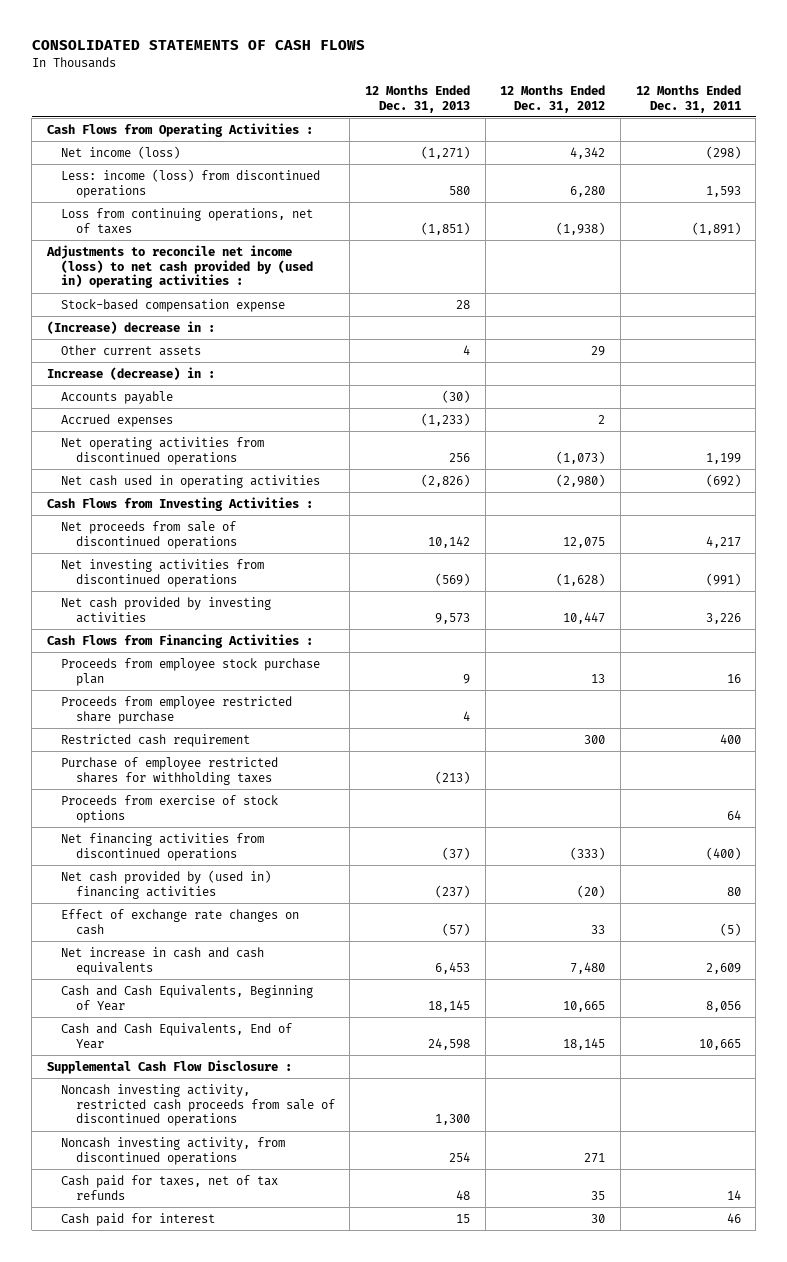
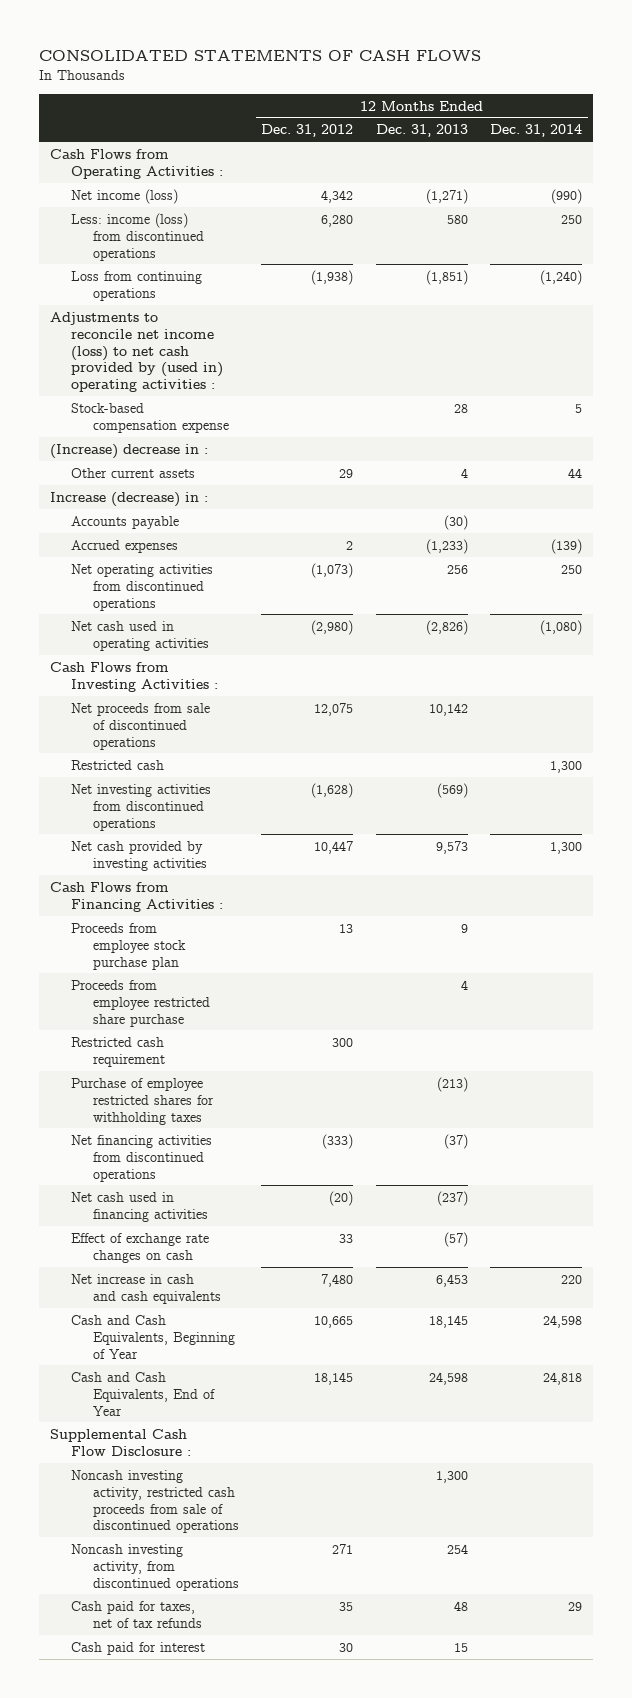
[635,84,741,113] 12 Months Ended Dec. 31, 2011 -> none
none -> [490,124,583,138] Dec. 31, 2014
[61,207,314,234] Loss from continuing operations, net of taxes -> [71,270,203,301] Loss from continuing operations
none -> [71,759,165,770] Restricted cash
[61,794,279,823] Proceeds from exercise of stock options -> none
[61,869,272,899] Net cash provided by (used in) financing activities -> [71,1191,208,1222] Net cash used in financing activities

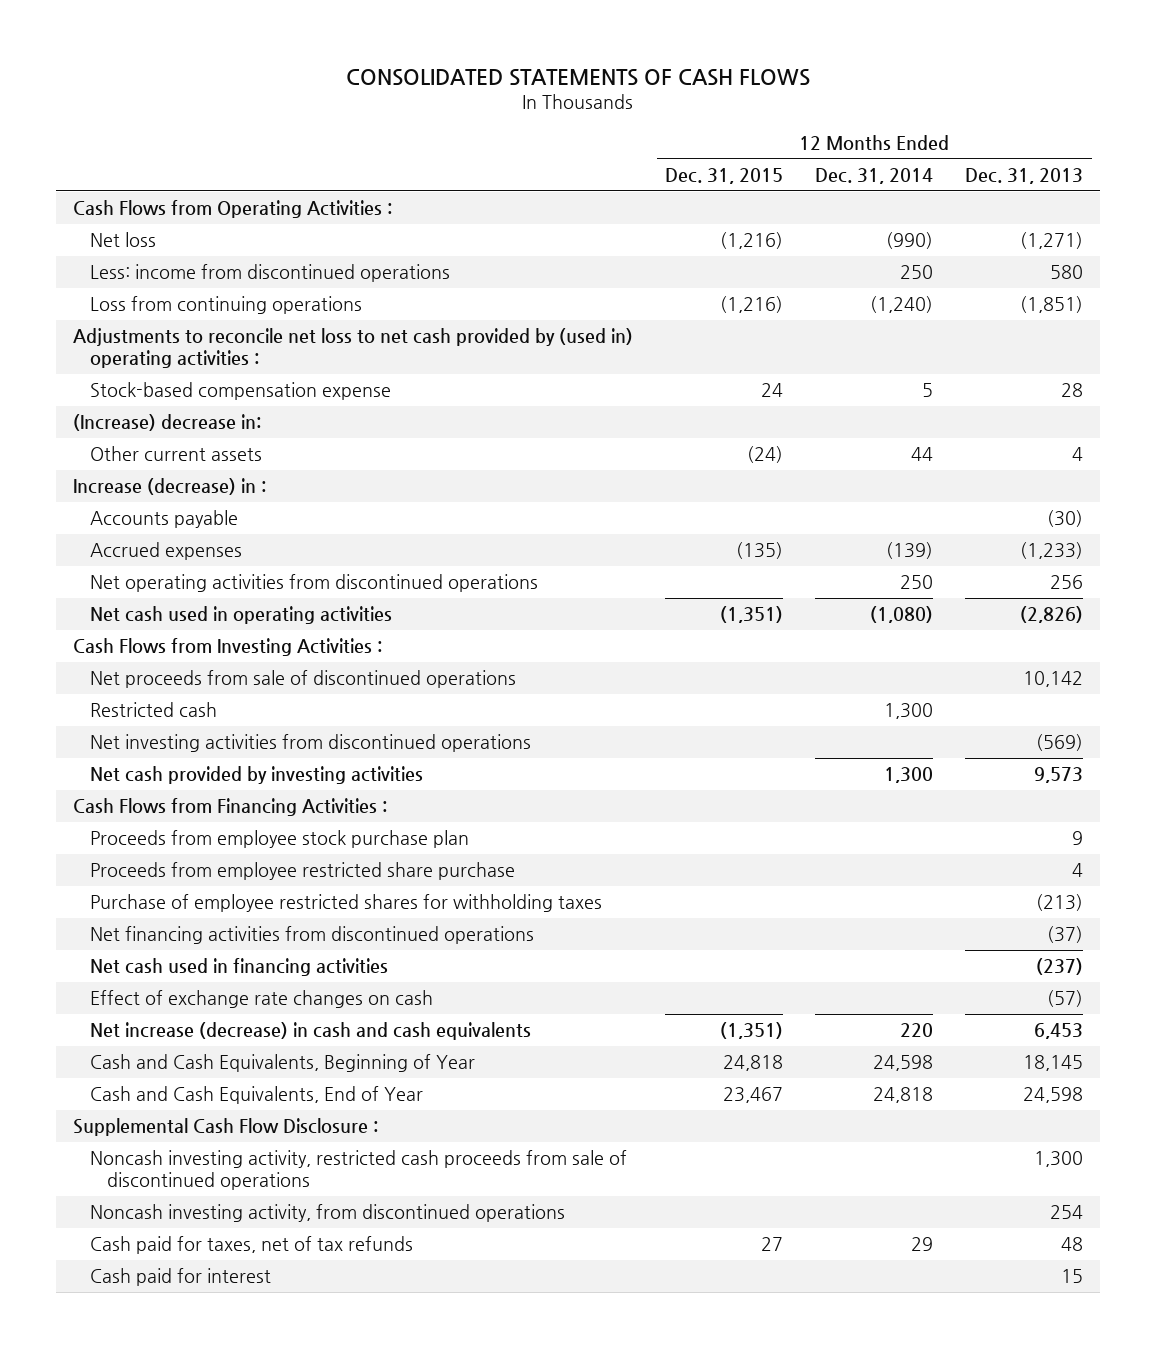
[261,124,354,138] Dec. 31, 2012 -> none
none -> [664,168,783,185] Dec. 31, 2015
[71,188,179,204] Net income (loss) -> [89,232,156,248] Net loss
[71,212,204,261] Less: income (loss) from discontinued operations -> [89,264,450,283] Less: income from discontinued operations
[50,311,224,393] Adjustments to reconcile net income (loss) to net cash provided by (used in) operating activities : -> [72,328,633,369] Adjustments to reconcile net loss to net cash provided by (used in) operating activities :
[50,443,209,459] (Increase) decrease in : -> [72,414,261,432] (Increase) decrease in:
[71,1036,165,1067] Restricted cash requirement -> none
[71,1273,221,1304] Net increase in cash and cash equivalents -> [89,1022,531,1041] Net increase (decrease) in cash and cash equivalents

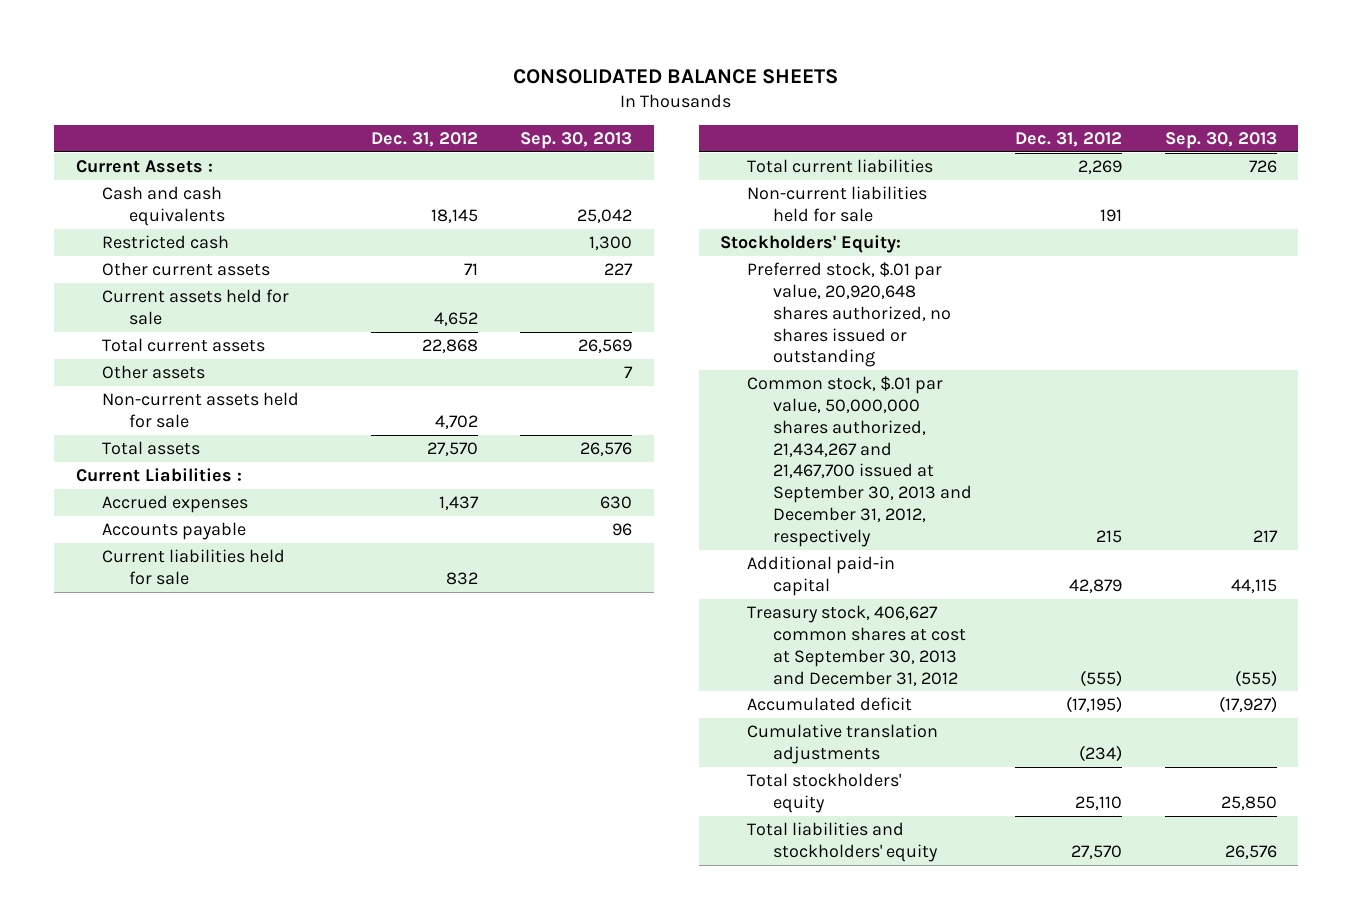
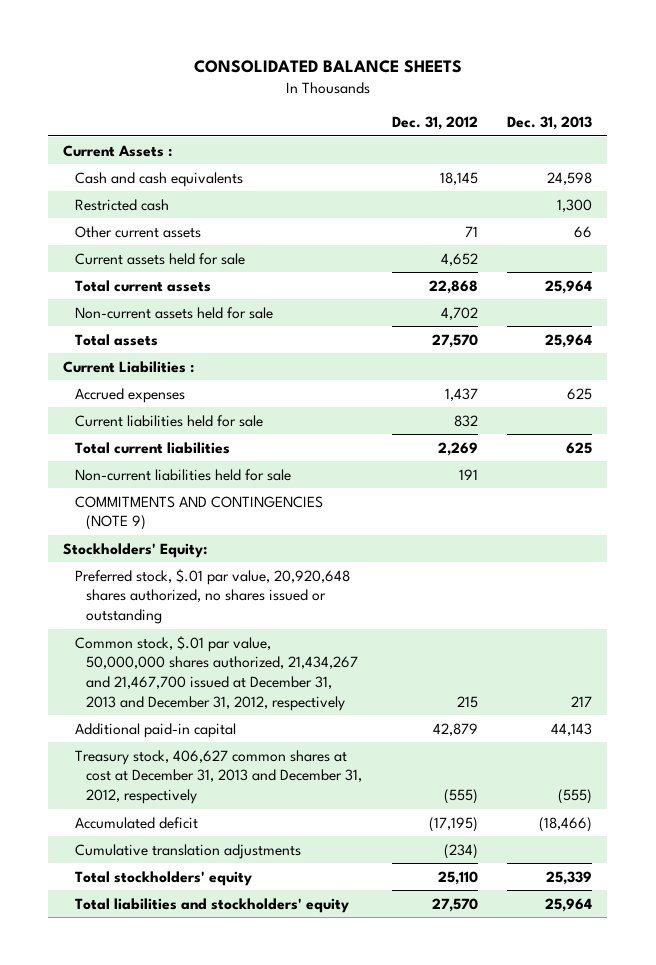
[520,132,633,150] Sep. 30, 2013 -> none
none -> [507,115,593,130] Dec. 31, 2013
[102,365,206,380] Other assets -> none
[102,522,247,541] Accounts payable -> none
none -> [74,495,323,531] COMMITMENTS AND CONTINGENCIES (NOTE 9)
[746,376,973,547] Common stock, $.01 par value, 50,000,000 shares authorized, 21,434,267 and 21,467,700 issued at September 30, 2013 and December 31, 2012, respectively -> [74,635,358,711] Common stock, $.01 par value, 50,000,000 shares authorized, 21,434,267 and 21,467,700 issued at December 31, 2013 and December 31, 2012, respectively
[746,605,967,686] Treasury stock, 406,627 common shares at cost at September 30, 2013 and December 31, 2012 -> [74,749,362,805] Treasury stock, 406,627 common shares at cost at December 31, 2013 and December 31, 2012, respectively

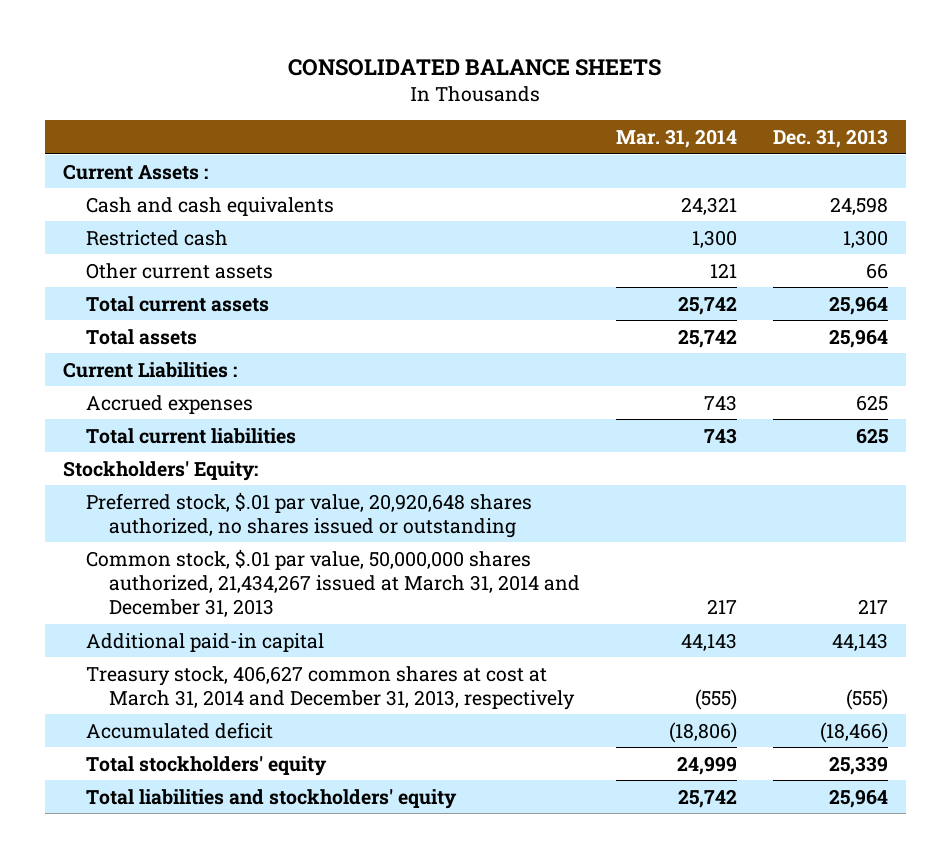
[391,115,478,130] Dec. 31, 2012 -> none
none -> [615,128,737,148] Mar. 31, 2014
[74,252,245,265] Current assets held for sale -> none
[74,306,273,319] Non-current assets held for sale -> none
[74,414,263,427] Current liabilities held for sale -> none
[74,468,291,481] Non-current liabilities held for sale -> none
[74,495,323,531] COMMITMENTS AND CONTINGENCIES (NOTE 9) -> none
[74,635,358,711] Common stock, $.01 par value, 50,000,000 shares authorized, 21,434,267 and 21,467,700 issued at December 31, 2013 and December 31, 2012, respectively -> [85,548,580,617] Common stock, $.01 par value, 50,000,000 shares authorized, 21,434,267 issued at March 31, 2014 and December 31, 2013
[74,749,362,805] Treasury stock, 406,627 common shares at cost at December 31, 2013 and December 31, 2012, respectively -> [85,665,575,710] Treasury stock, 406,627 common shares at cost at March 31, 2014 and December 31, 2013, respectively
[74,843,301,859] Cumulative translation adjustments -> none

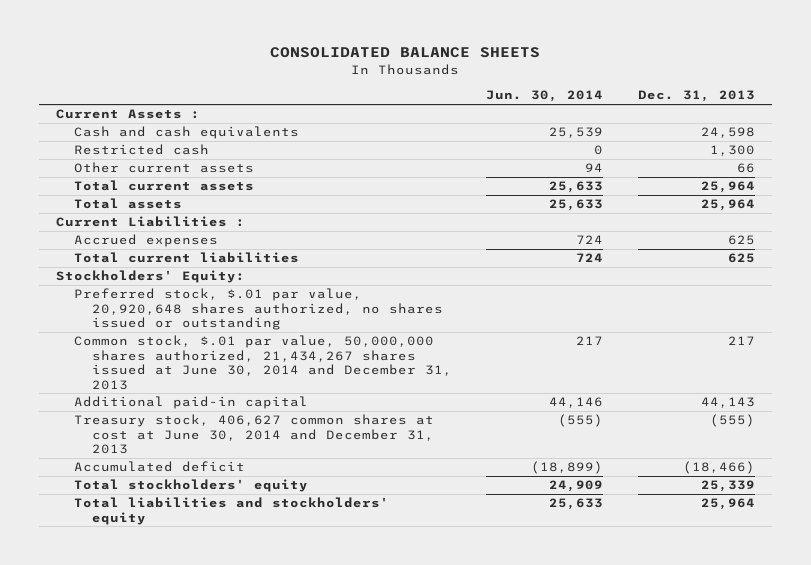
[615,128,737,148] Mar. 31, 2014 -> none
none -> [486,90,604,103] Jun. 30, 2014
[85,548,580,617] Common stock, $.01 par value, 50,000,000 shares authorized, 21,434,267 issued at March 31, 2014 and December 31, 2013 -> [73,335,452,390] Common stock, $.01 par value, 50,000,000 shares authorized, 21,434,267 shares issued at June 30, 2014 and December 31, 2013
[85,665,575,710] Treasury stock, 406,627 common shares at cost at March 31, 2014 and December 31, 2013, respectively -> [73,414,434,455] Treasury stock, 406,627 common shares at cost at June 30, 2014 and December 31, 2013

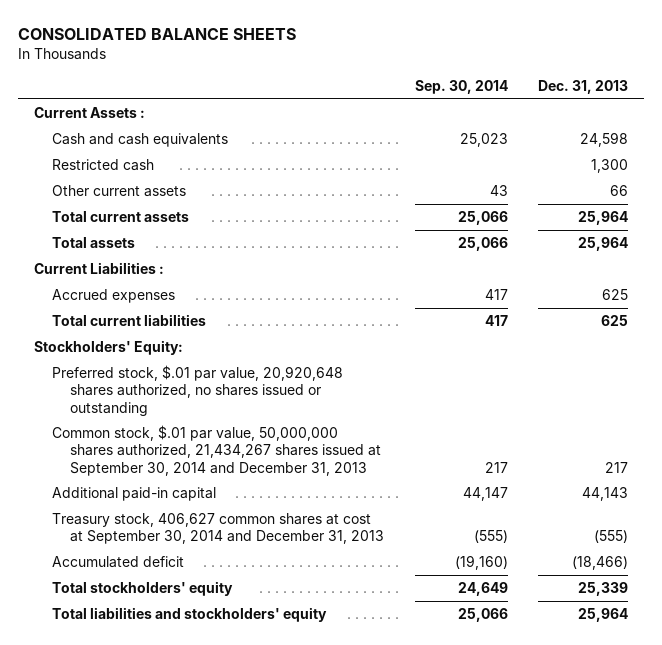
[486,90,604,103] Jun. 30, 2014 -> none
none -> [414,79,508,94] Sep. 30, 2014
[73,335,452,390] Common stock, $.01 par value, 50,000,000 shares authorized, 21,434,267 shares issued at June 30, 2014 and December 31, 2013 -> [51,425,381,476] Common stock, $.01 par value, 50,000,000 shares authorized, 21,434,267 shares issued at September 30, 2014 and December 31, 2013
[73,414,434,455] Treasury stock, 406,627 common shares at cost at June 30, 2014 and December 31, 2013 -> [51,513,384,545] Treasury stock, 406,627 common shares at cost at September 30, 2014 and December 31, 2013

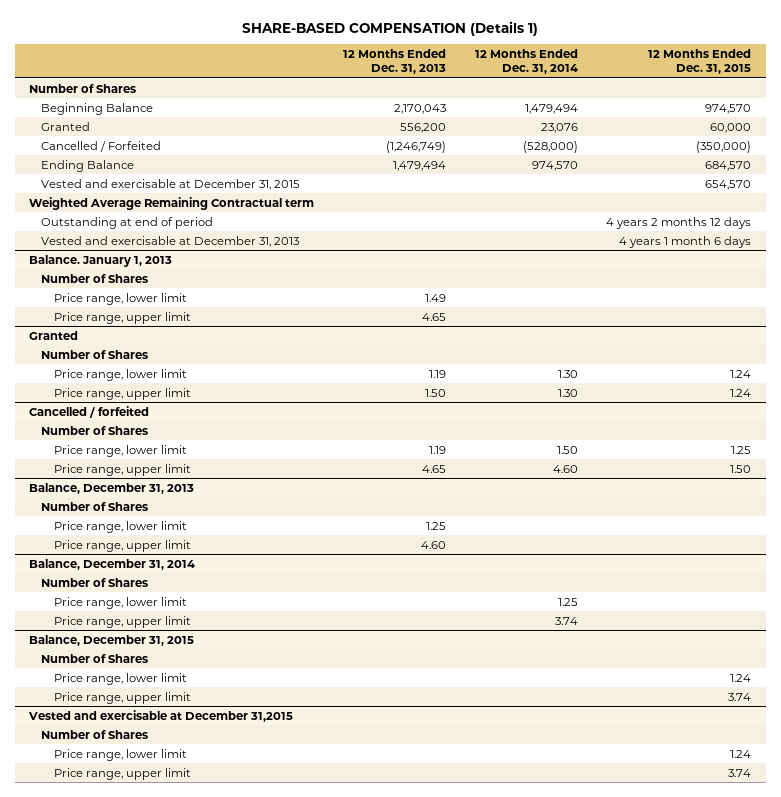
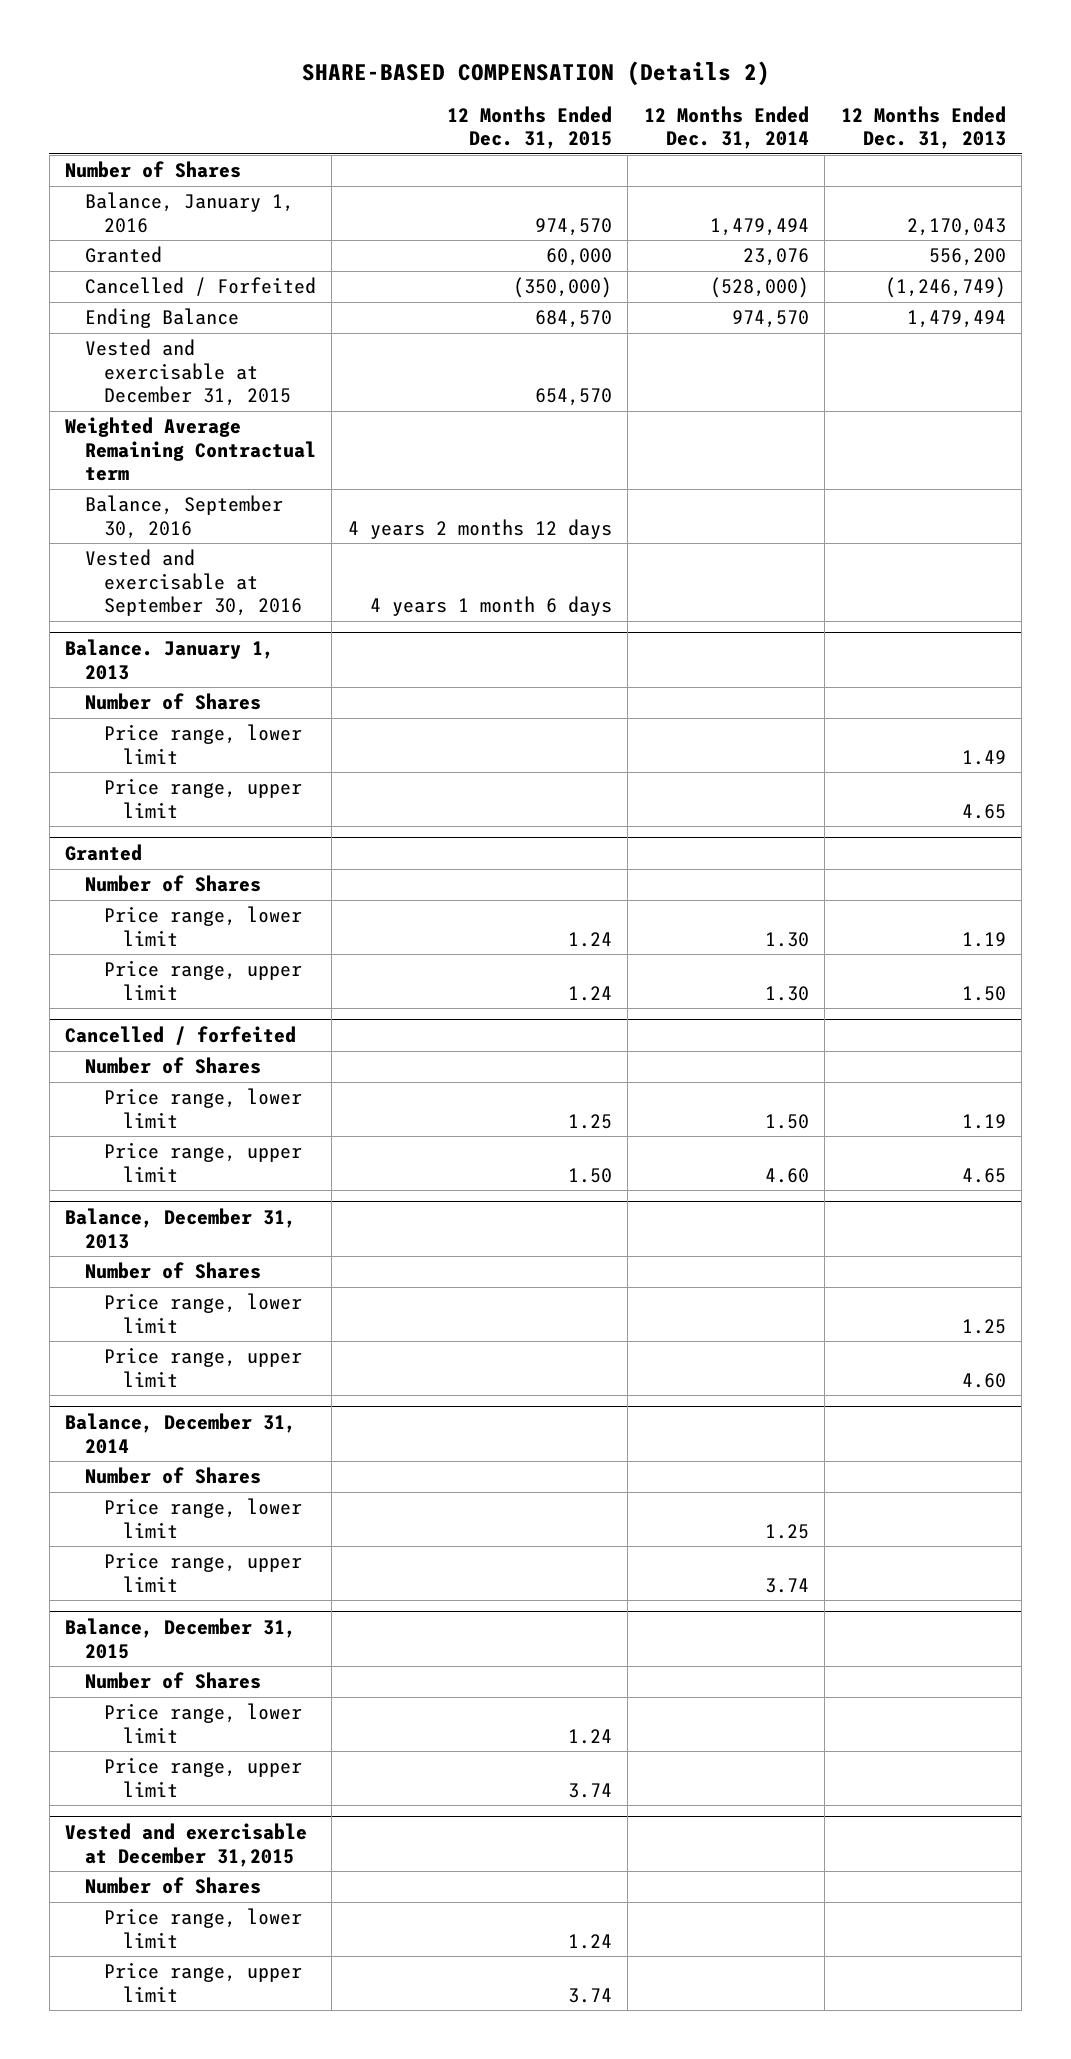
[242,20,539,36] SHARE-BASED COMPENSATION (Details 1) -> [301,60,770,86] SHARE-BASED COMPENSATION (Details 2)
[41,102,154,115] Beginning Balance -> [84,192,294,233] Balance, January 1, 2016
[41,216,214,229] Outstanding at end of period -> [84,495,283,539] Balance, September 30, 2016
[41,235,300,247] Vested and exercisable at December 31, 2013 -> [84,549,302,617] Vested and exercisable at September 30, 2016

